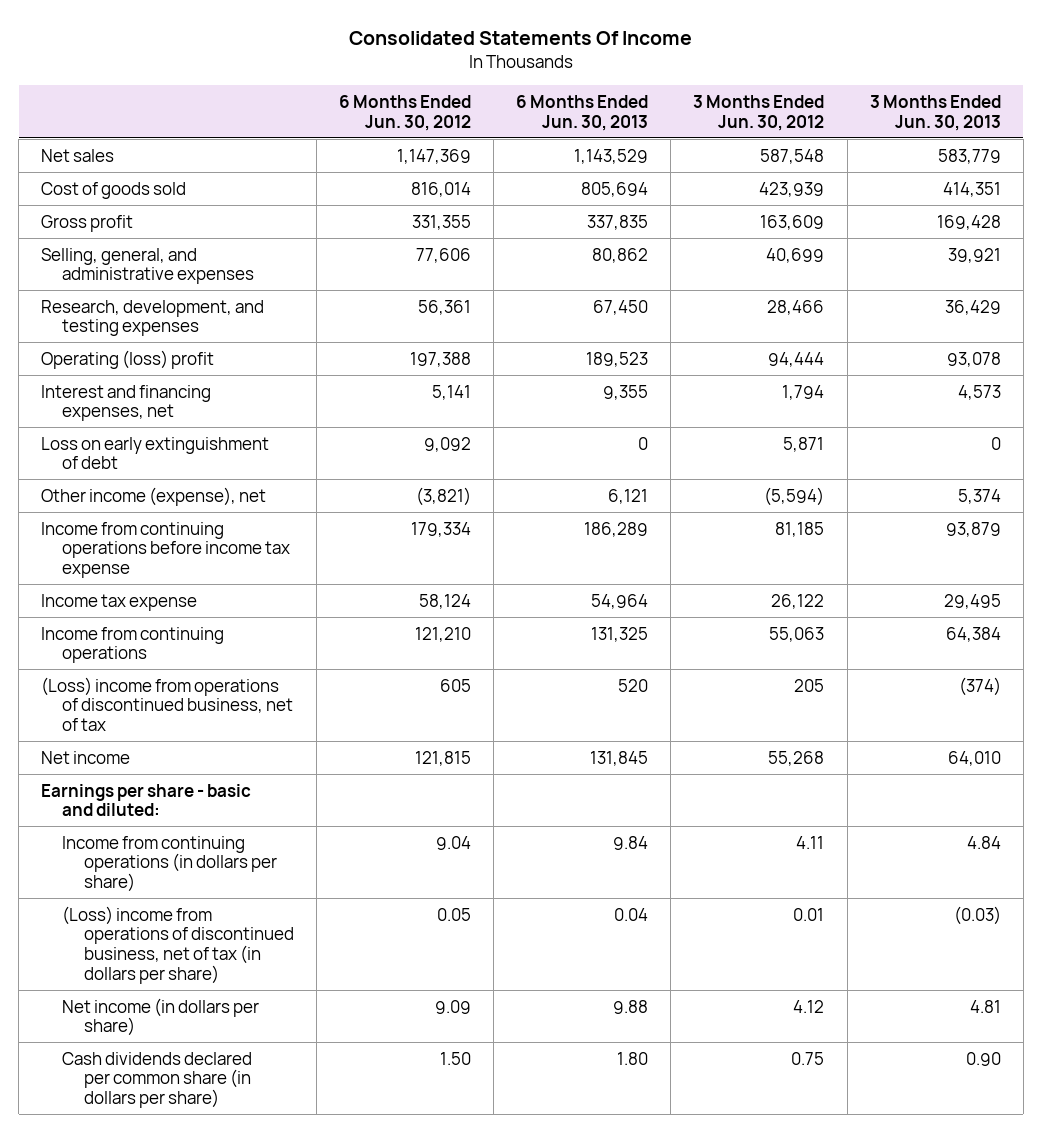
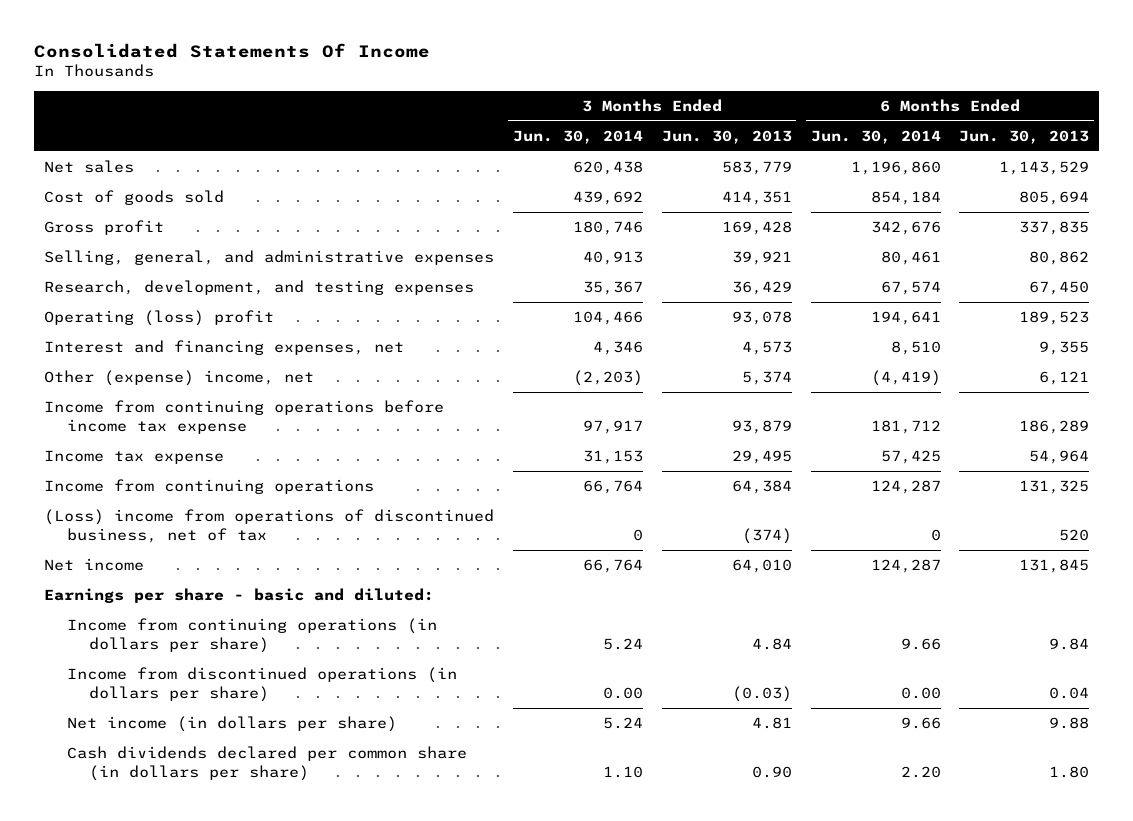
[339,94,472,131] 6 Months Ended Jun. 30, 2012 -> none
[693,94,825,131] 3 Months Ended Jun. 30, 2012 -> none
none -> [512,129,643,144] Jun. 30, 2014
none -> [810,129,941,144] Jun. 30, 2014
[41,436,270,470] Loss on early extinguishment of debt -> none
[41,486,267,506] Other income (expense), net -> [43,370,314,387] Other (expense) income, net
[62,905,294,984] (Loss) income from operations of discontinued business, net of tax (in dollars per share) -> [66,667,457,702] Income from discontinued operations (in dollars per share)

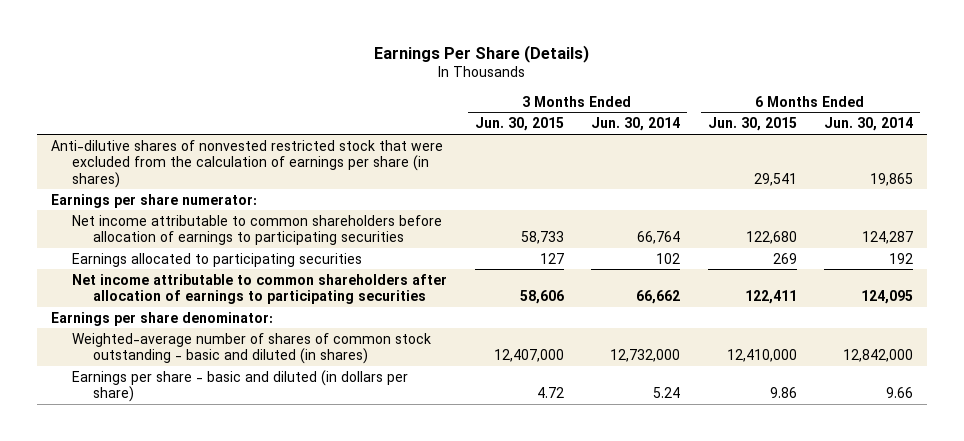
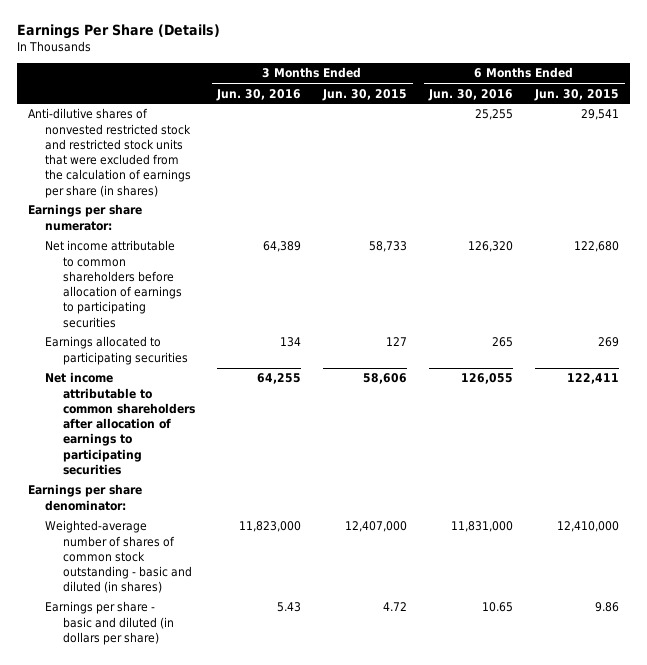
[591,117,681,132] Jun. 30, 2014 -> none
[824,117,914,132] Jun. 30, 2014 -> none
none -> [216,88,302,101] Jun. 30, 2016
none -> [428,88,514,101] Jun. 30, 2016
[50,139,443,188] Anti-dilutive shares of nonvested restricted stock that were excluded from the calculation of earnings per share (in shares) -> [27,108,192,198] Anti-dilutive shares of nonvested restricted stock and restricted stock units that were excluded from the calculation of earnings per share (in shares)

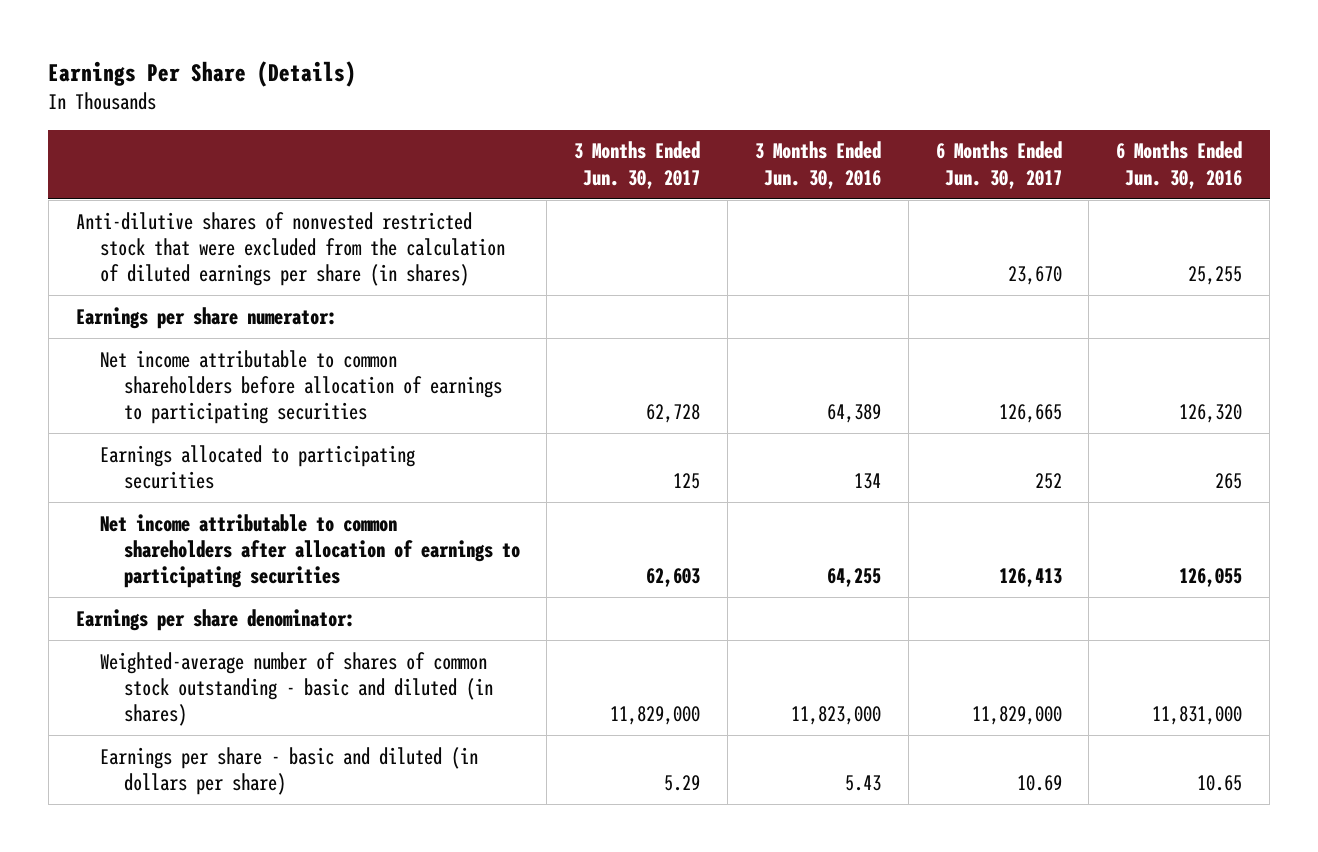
[322,88,408,101] Jun. 30, 2015 -> none
[534,88,620,101] Jun. 30, 2015 -> none
none -> [574,141,701,189] 3 Months Ended Jun. 30, 2017
none -> [935,141,1062,189] 6 Months Ended Jun. 30, 2017
[27,108,192,198] Anti-dilutive shares of nonvested restricted stock and restricted stock units that were excluded from the calculation of earnings per share (in shares) -> [75,211,505,286] Anti-dilutive shares of nonvested restricted stock that were excluded from the calculation of diluted earnings per share (in shares)

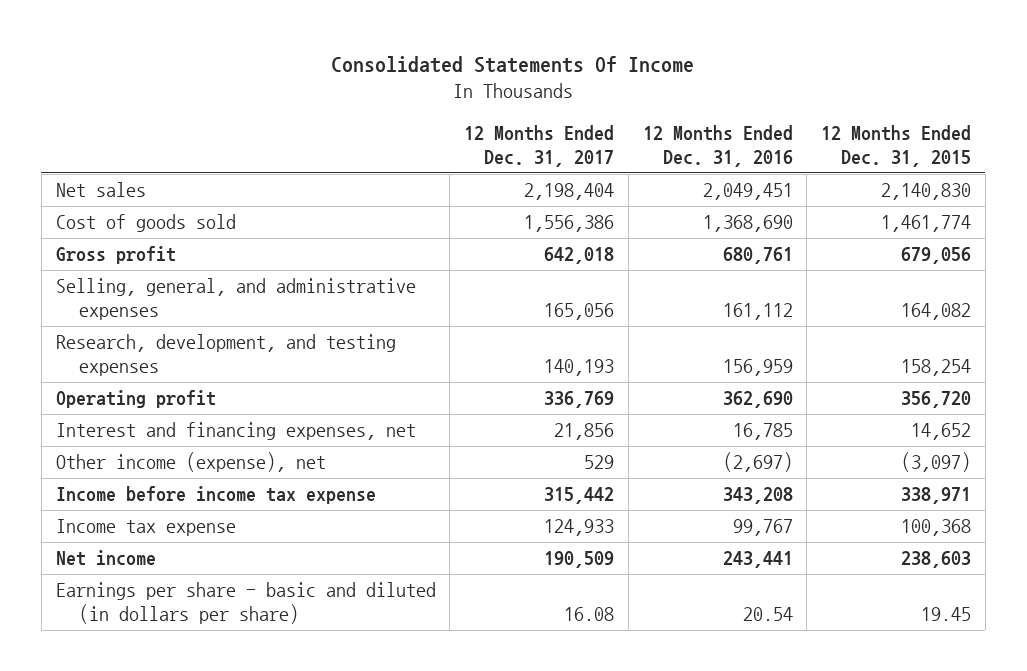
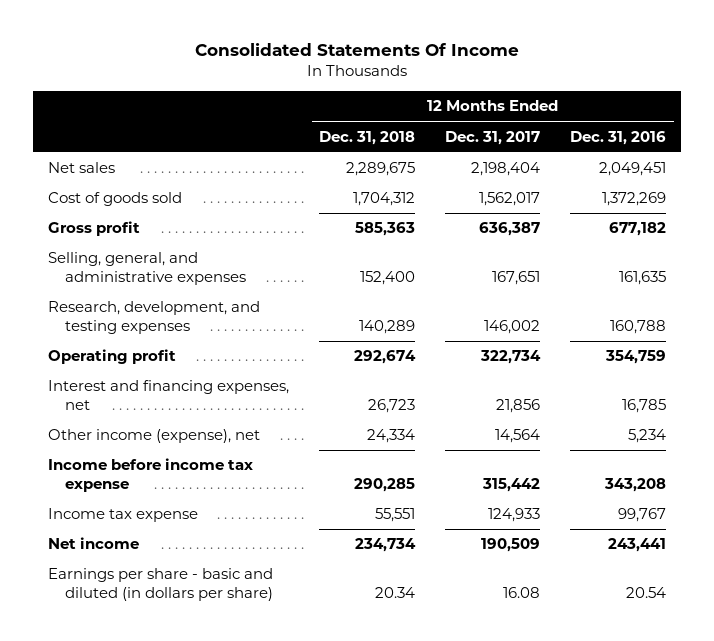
[821,124,972,168] 12 Months Ended Dec. 31, 2015 -> none
none -> [319,130,416,145] Dec. 31, 2018
[524,215,615,233] 1,556,386 -> [479,192,541,207] 1,562,017
[702,215,793,233] 1,368,690 -> [602,192,667,207] 1,372,269
[544,247,615,265] 642,018 -> [479,222,541,237] 636,387
[722,247,793,265] 680,761 -> [609,222,667,237] 677,182
[544,303,615,321] 165,056 -> [492,270,541,285] 167,651
[722,303,793,321] 161,112 -> [619,270,667,285] 161,635
[544,359,615,377] 140,193 -> [484,319,541,334] 146,002
[722,359,793,377] 156,959 -> [610,319,667,334] 160,788
[544,391,615,409] 336,769 -> [480,350,542,365] 322,734
[722,391,793,409] 362,690 -> [605,350,667,365] 354,759
[584,455,615,470] 529 -> [495,429,541,444] 14,564
[722,452,793,473] (2,697) -> [628,429,667,444] 5,234

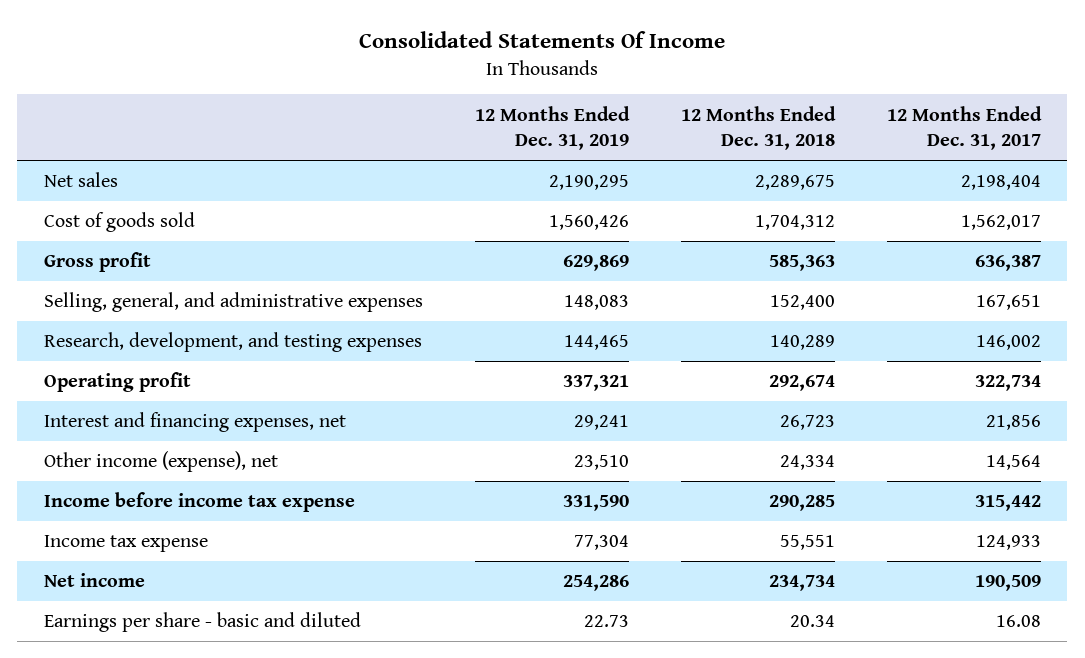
[570,130,667,145] Dec. 31, 2016 -> none
none -> [474,105,630,151] 12 Months Ended Dec. 31, 2019
[48,568,274,601] Earnings per share - basic and diluted (in dollars per share) -> [43,612,361,633] Earnings per share - basic and diluted

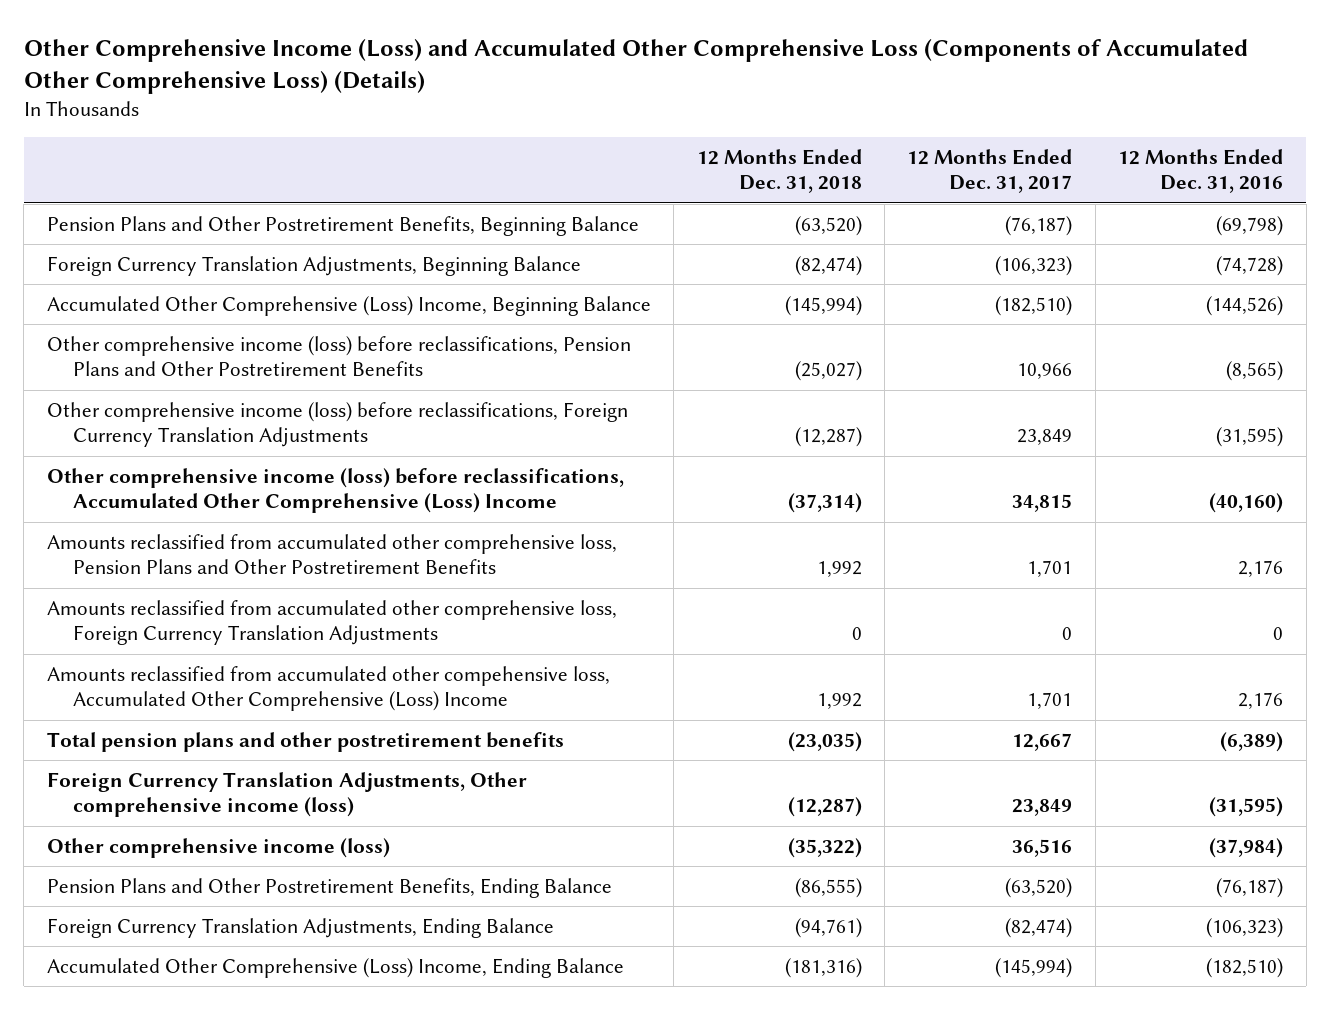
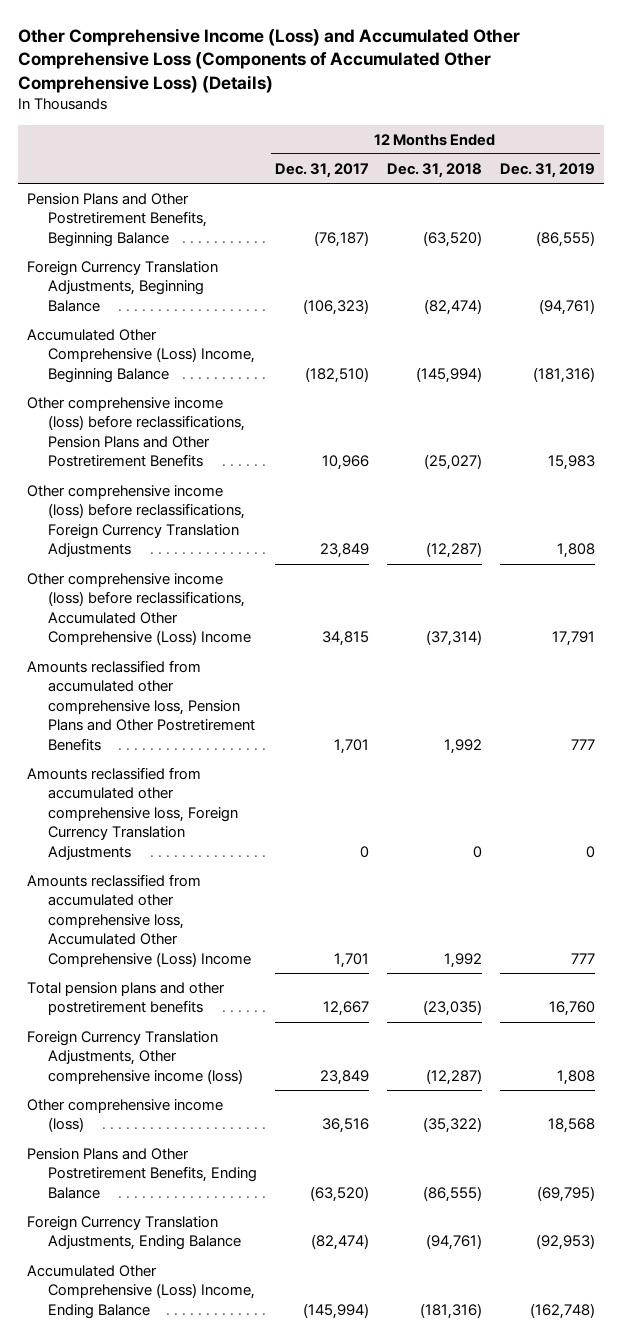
[1118,148,1284,194] 12 Months Ended Dec. 31, 2016 -> none
none -> [500,163,596,179] Dec. 31, 2019
[46,665,610,712] Amounts reclassified from accumulated other compehensive loss, Accumulated Other Comprehensive (Loss) Income -> [27,874,252,967] Amounts reclassified from accumulated other comprehensive loss, Accumulated Other Comprehensive (Loss) Income

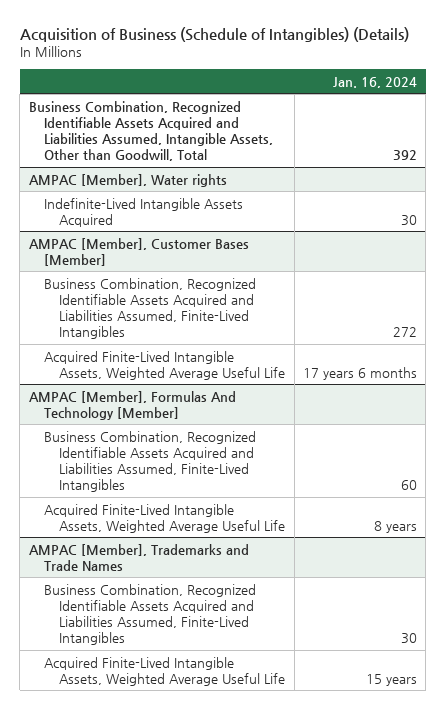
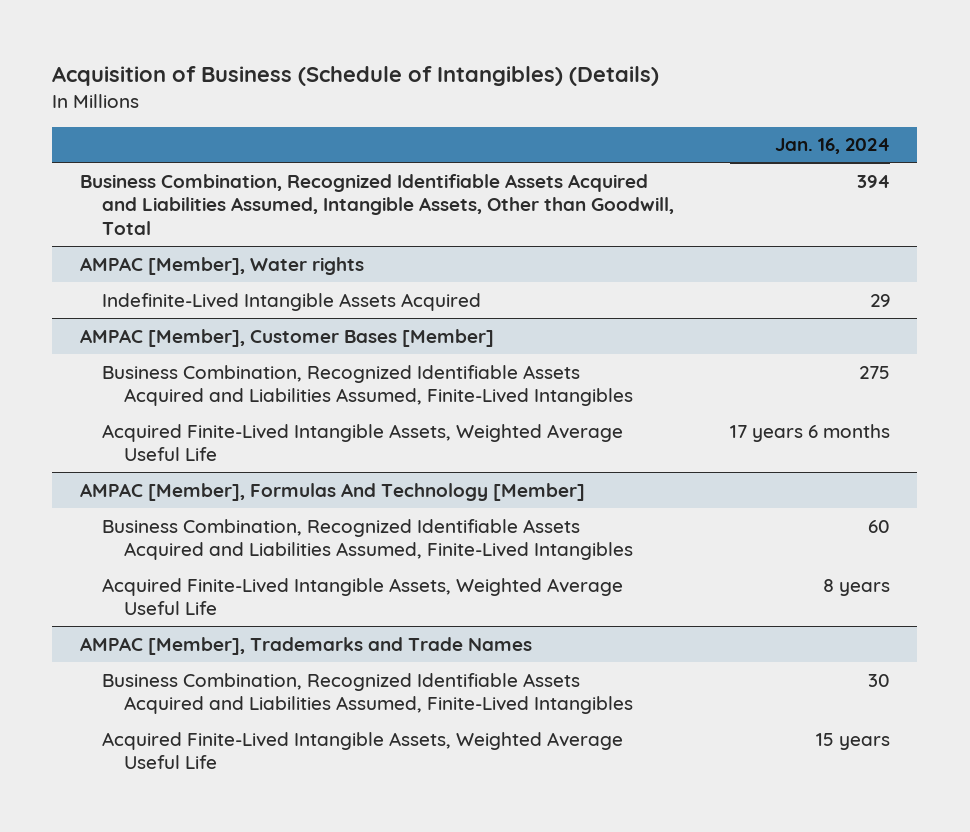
[392,150,417,161] 392 -> [856,174,890,188] 394
[400,214,417,226] 30 -> [869,293,890,307] 29
[392,327,417,338] 272 -> [858,365,890,379] 275

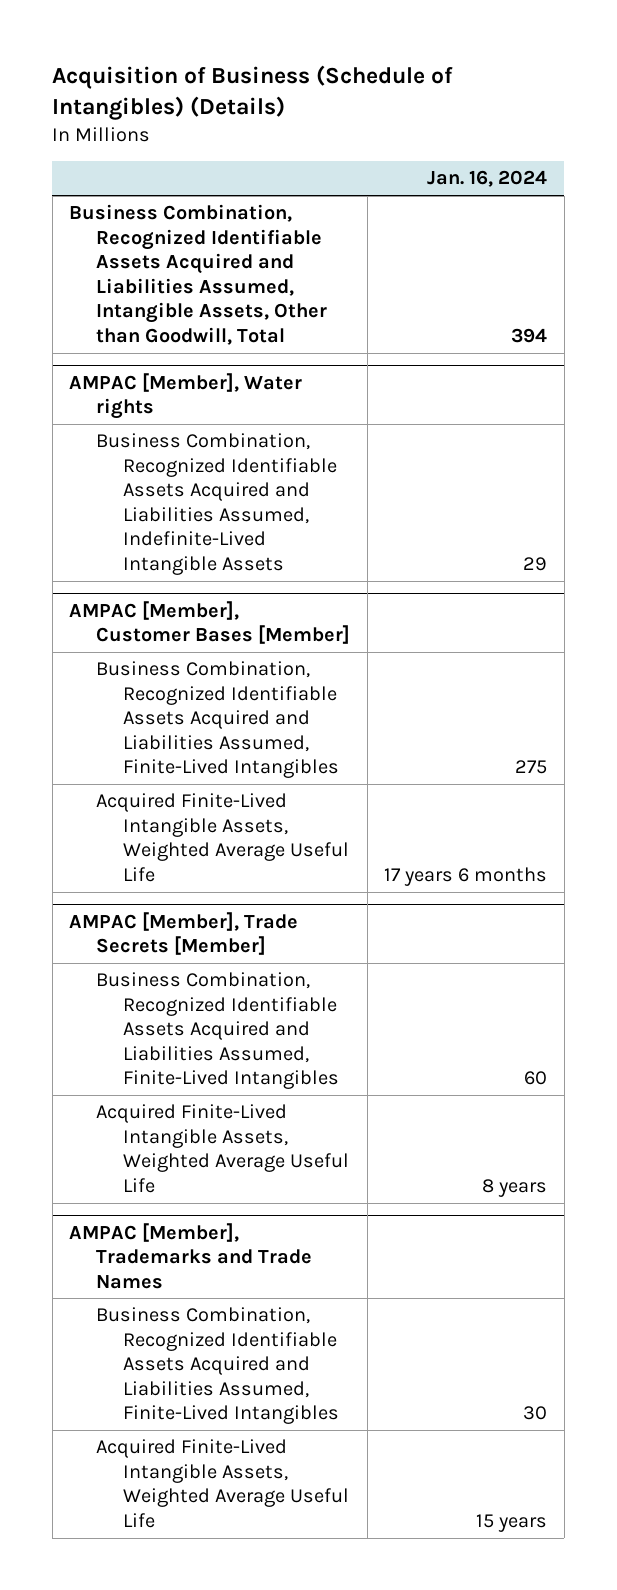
[101,292,481,311] Indefinite-Lived Intangible Assets Acquired -> [96,433,338,576] Business Combination, Recognized Identifiable Assets Acquired and Liabilities Assumed, Indefinite-Lived Intangible Assets
[80,482,586,501] AMPAC [Member], Formulas And Technology [Member] -> none
none -> [69,911,299,956] AMPAC [Member], Trade Secrets [Member]

